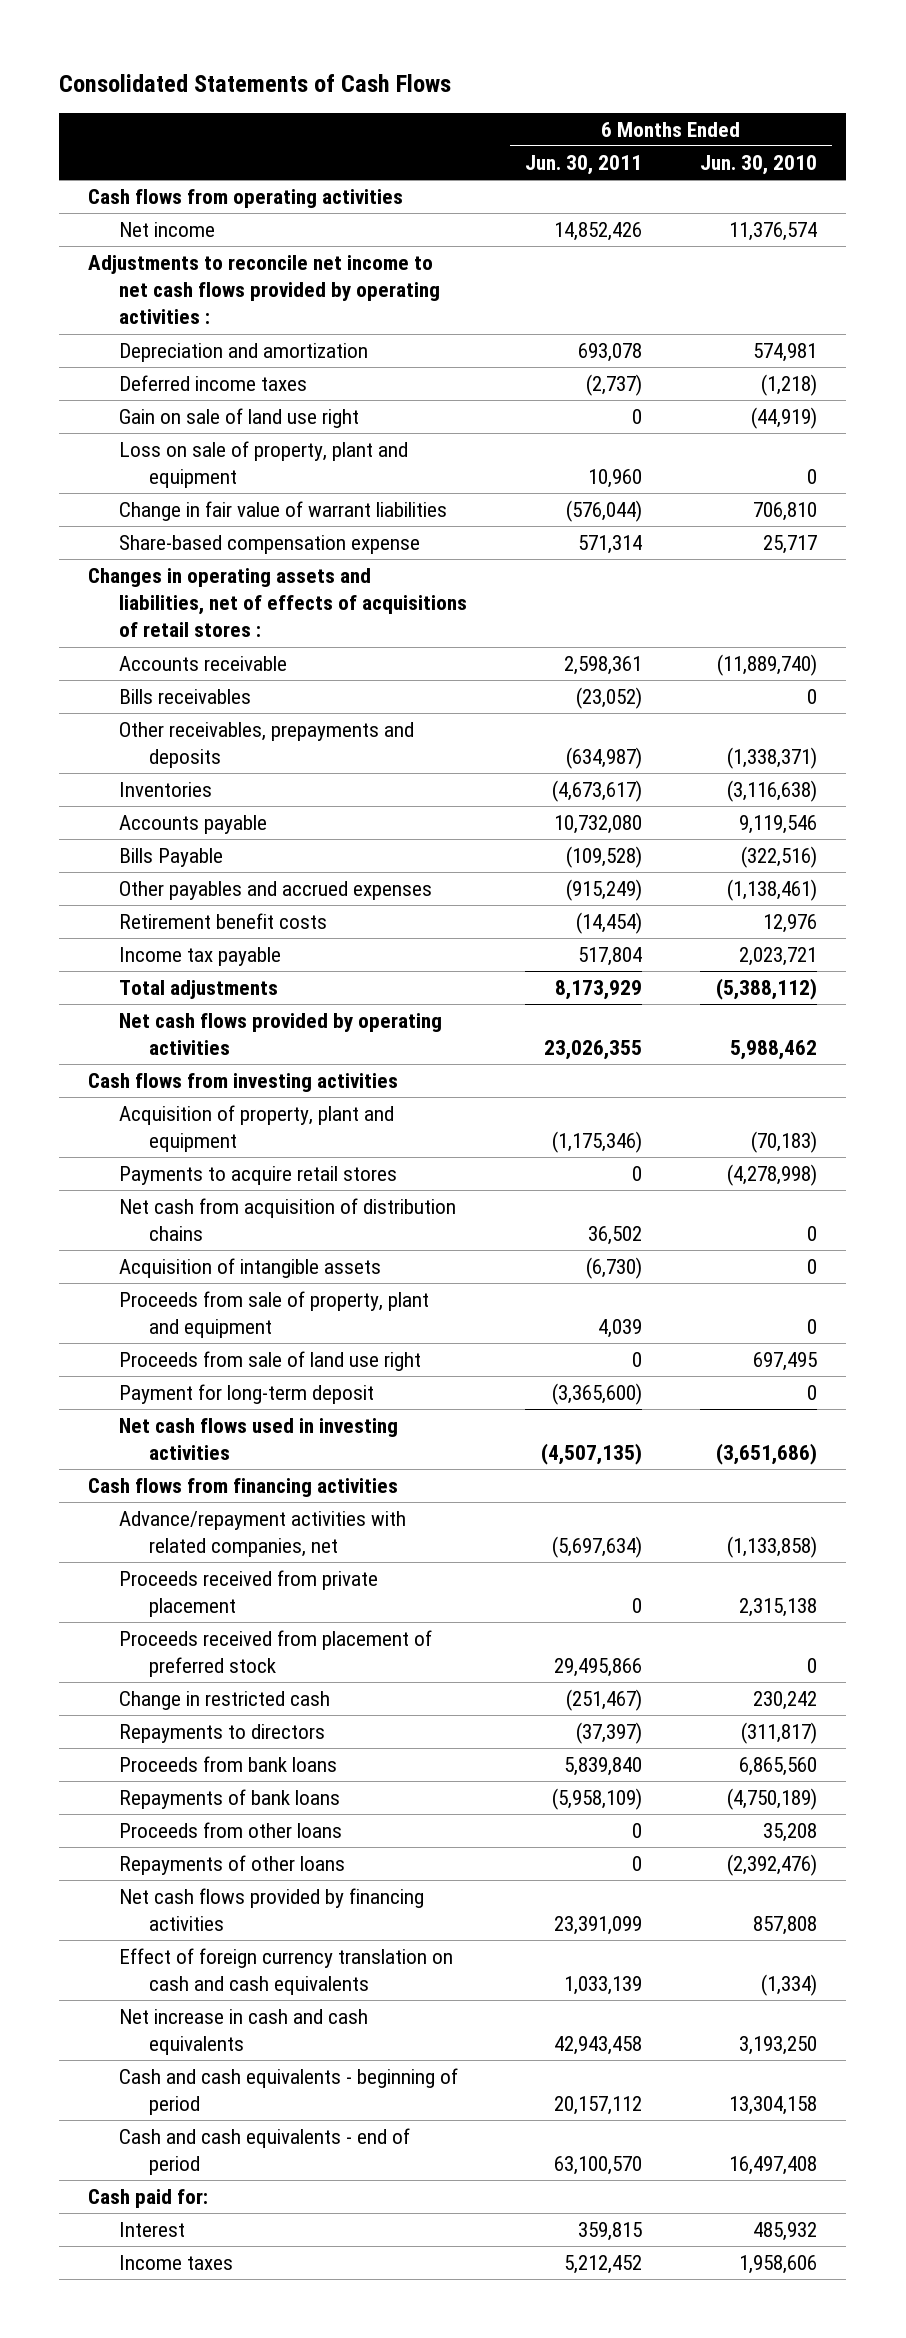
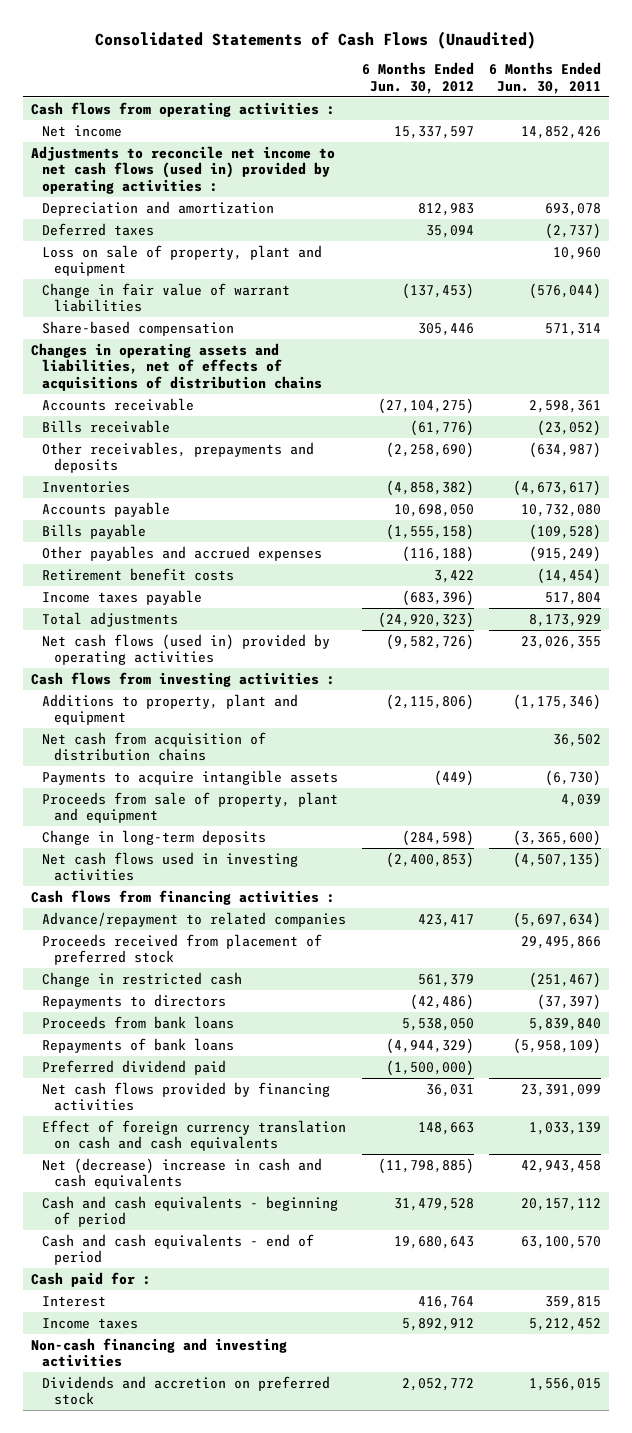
[59,73,452,92] Consolidated Statements of Cash Flows -> [95,30,537,49] Consolidated Statements of Cash Flows (Unaudited)
[700,155,818,176] Jun. 30, 2010 -> none
none -> [361,62,474,94] 6 Months Ended Jun. 30, 2012
[88,189,404,209] Cash flows from operating activities -> [30,101,335,117] Cash flows from operating activities :
[88,255,440,325] Adjustments to reconcile net income to net cash flows provided by operating activities : -> [30,145,335,194] Adjustments to reconcile net income to net cash flows (used in) provided by operating activities :
[118,408,359,429] Gain on sale of land use right -> none
[118,375,307,392] Deferred income taxes -> [42,222,155,236] Deferred taxes
[118,535,420,555] Share-based compensation expense -> [42,320,235,336] Share-based compensation
[88,568,467,638] Changes in operating assets and liabilities, net of effects of acquisitions of retail stores : -> [30,342,323,391] Changes in operating assets and liabilities, net of effects of acquisitions of distribution chains
[118,689,251,705] Bills receivables -> [42,419,171,433] Bills receivable
[118,848,223,868] Bills Payable -> [42,523,147,539] Bills payable
[118,947,281,967] Income tax payable -> [42,589,203,605] Income taxes payable
[118,1166,397,1186] Payments to acquire retail stores -> none
[118,1013,442,1056] Net cash flows provided by operating activities -> [42,633,331,666] Net cash flows (used in) provided by operating activities
[88,1073,399,1093] Cash flows from investing activities -> [30,671,335,687] Cash flows from investing activities :
[118,1105,394,1153] Acquisition of property, plant and equipment -> [42,693,299,726] Additions to property, plant and equipment
[118,1258,381,1279] Acquisition of intangible assets -> [42,769,339,785] Payments to acquire intangible assets
[118,1351,421,1372] Proceeds from sale of land use right -> none
[118,1384,374,1405] Payment for long-term deposit -> [42,829,267,845] Change in long-term deposits
[118,1570,378,1618] Proceeds received from private placement -> none
[88,1478,399,1498] Cash flows from financing activities -> [30,889,335,905] Cash flows from financing activities :
[118,1511,406,1558] Advance/repayment activities with related companies, net -> [42,911,347,927] Advance/repayment to related companies
[118,1822,342,1839] Proceeds from other loans -> none
[118,1855,345,1876] Repayments of other loans -> none
none -> [42,1059,227,1075] Preferred dividend paid
[118,2009,368,2056] Net increase in cash and cash equivalents -> [42,1157,323,1190] Net (decrease) increase in cash and cash equivalents
[88,2189,209,2209] Cash paid for: -> [30,1271,151,1287] Cash paid for :
none -> [30,1337,287,1368] Non-cash financing and investing activities
none -> [42,1375,331,1406] Dividends and accretion on preferred stock

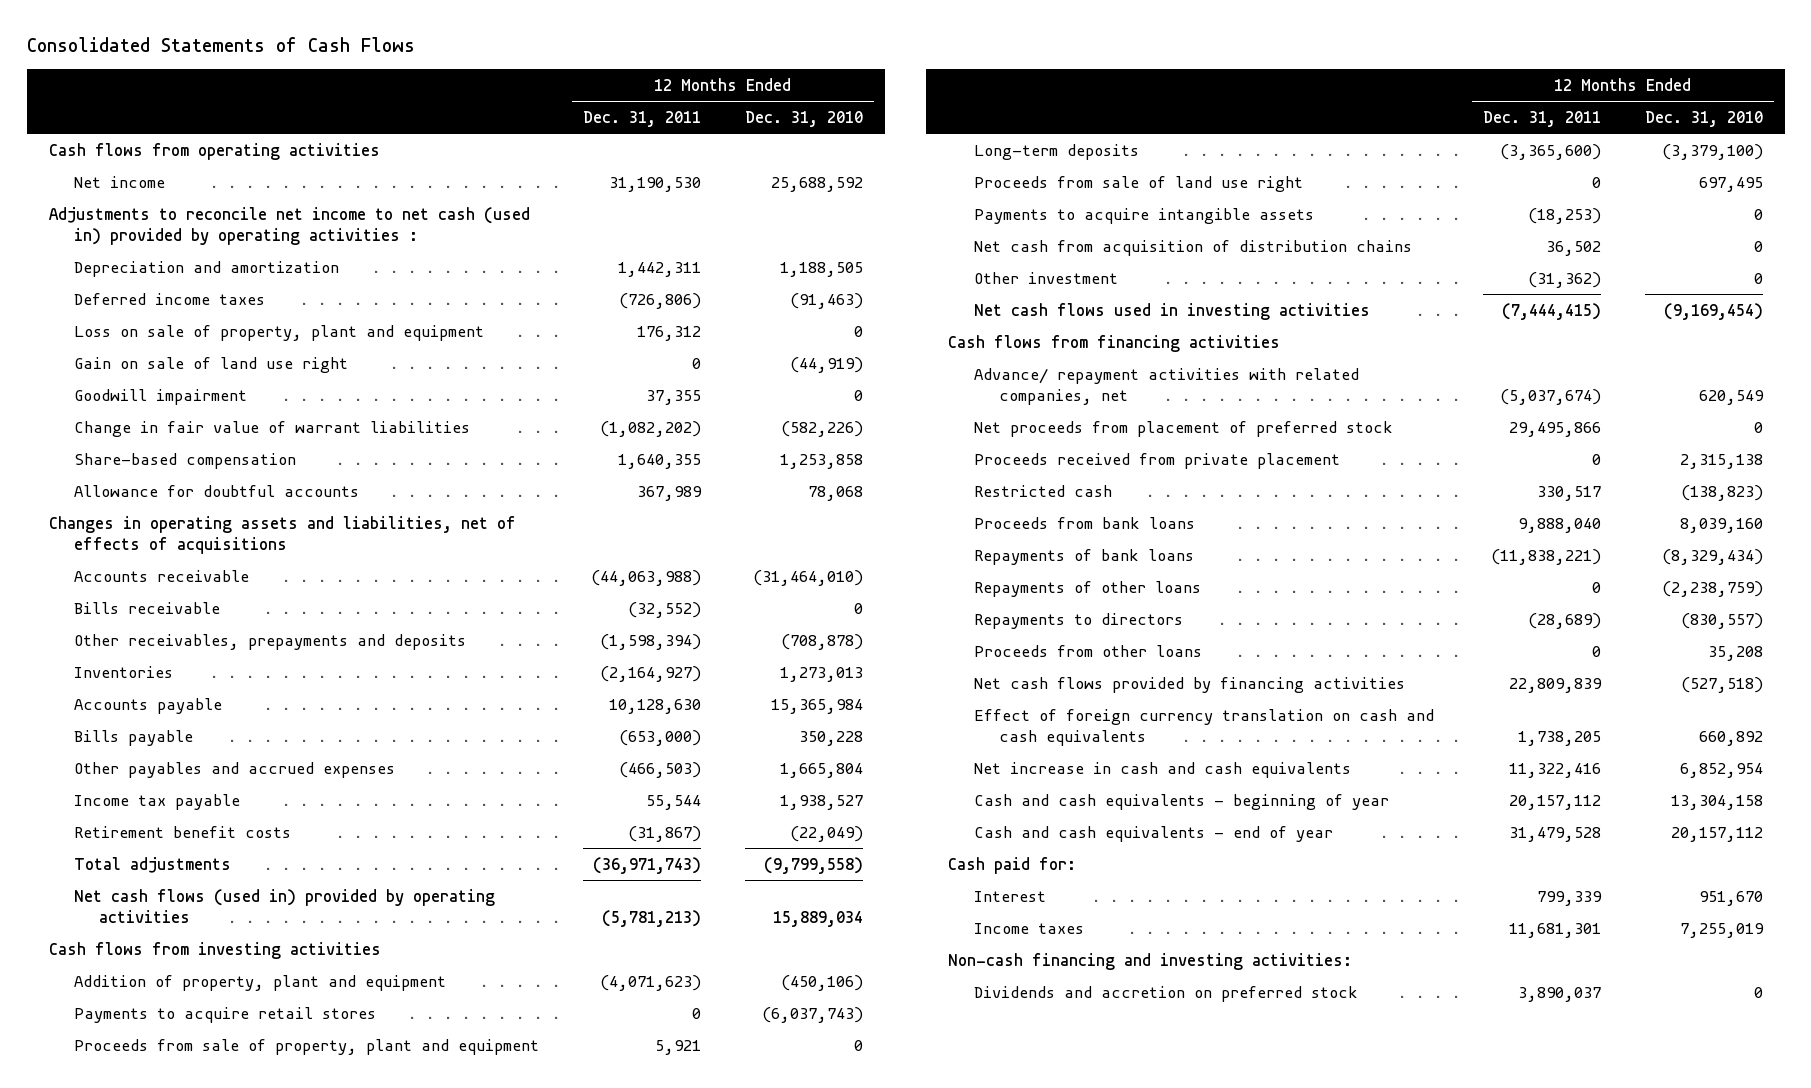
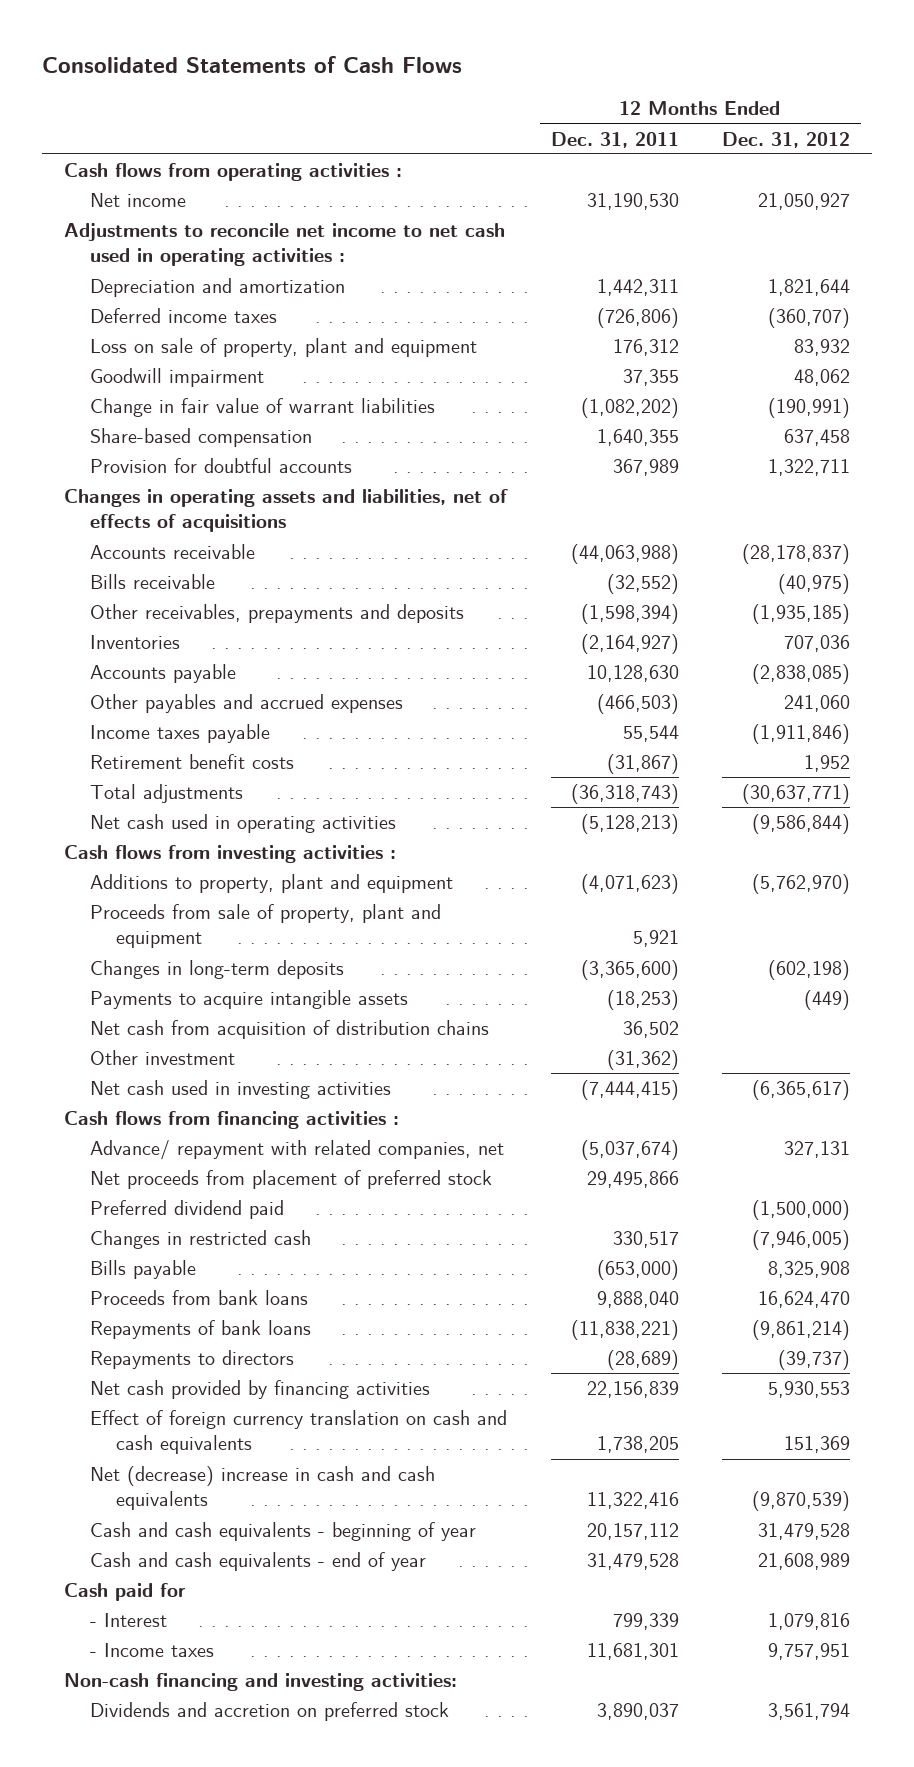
[744,111,863,128] Dec. 31, 2010 -> none
none -> [722,131,851,148] Dec. 31, 2012
[48,142,380,160] Cash flows from operating activities -> [63,163,402,182] Cash flows from operating activities :
[48,206,530,245] Adjustments to reconcile net income to net cash (used in) provided by operating activities : -> [63,223,505,267] Adjustments to reconcile net income to net cash used in operating activities :
[73,356,348,373] Gain on sale of land use right -> none
[73,484,359,497] Allowance for doubtful accounts -> [90,458,353,474] Provision for doubtful accounts
[73,793,240,810] Income tax payable -> [90,724,271,744] Income taxes payable
[73,1006,376,1023] Payments to acquire retail stores -> none
[592,856,701,874] (36,971,743) -> [570,784,679,805] (36,318,743)
[73,888,495,923] Net cash flows (used in) provided by operating activities -> [90,814,397,834] Net cash used in operating activities
[601,909,701,927] (5,781,213) -> [580,814,679,835] (5,128,213)
[48,941,381,959] Cash flows from investing activities -> [63,845,396,864] Cash flows from investing activities :
[73,974,446,991] Addition of property, plant and equipment -> [90,874,454,894] Additions to property, plant and equipment
[973,175,1303,192] Proceeds from sale of land use right -> none
[973,143,1139,160] Long-term deposits -> [90,960,345,980] Changes in long-term deposits
[973,302,1370,320] Net cash flows used in investing activities -> [90,1080,392,1100] Net cash used in investing activities
[948,334,1281,352] Cash flows from financing activities -> [63,1111,399,1130] Cash flows from financing activities :
[973,367,1359,405] Advance/ repayment activities with related companies, net -> [90,1140,505,1161] Advance/ repayment with related companies, net
[973,452,1340,469] Proceeds received from private placement -> none
none -> [90,1200,285,1220] Preferred dividend paid
[973,484,1112,497] Restricted cash -> [90,1230,312,1250] Changes in restricted cash
[73,729,193,746] Bills payable -> [90,1260,197,1280] Bills payable
[973,580,1201,597] Repayments of other loans -> none
[973,644,1202,657] Proceeds from other loans -> none
[973,676,1405,693] Net cash flows provided by financing activities -> [90,1380,431,1400] Net cash provided by financing activities
[1508,677,1602,693] 22,809,839 -> [586,1381,679,1399] 22,156,839
[973,761,1351,778] Net increase in cash and cash equivalents -> [90,1466,436,1511] Net (decrease) increase in cash and cash equivalents
[948,856,1077,874] Cash paid for: -> [63,1583,186,1602] Cash paid for
[973,890,1046,902] Interest -> [90,1613,168,1628] - Interest
[973,922,1084,934] Income taxes -> [90,1643,215,1658] - Income taxes

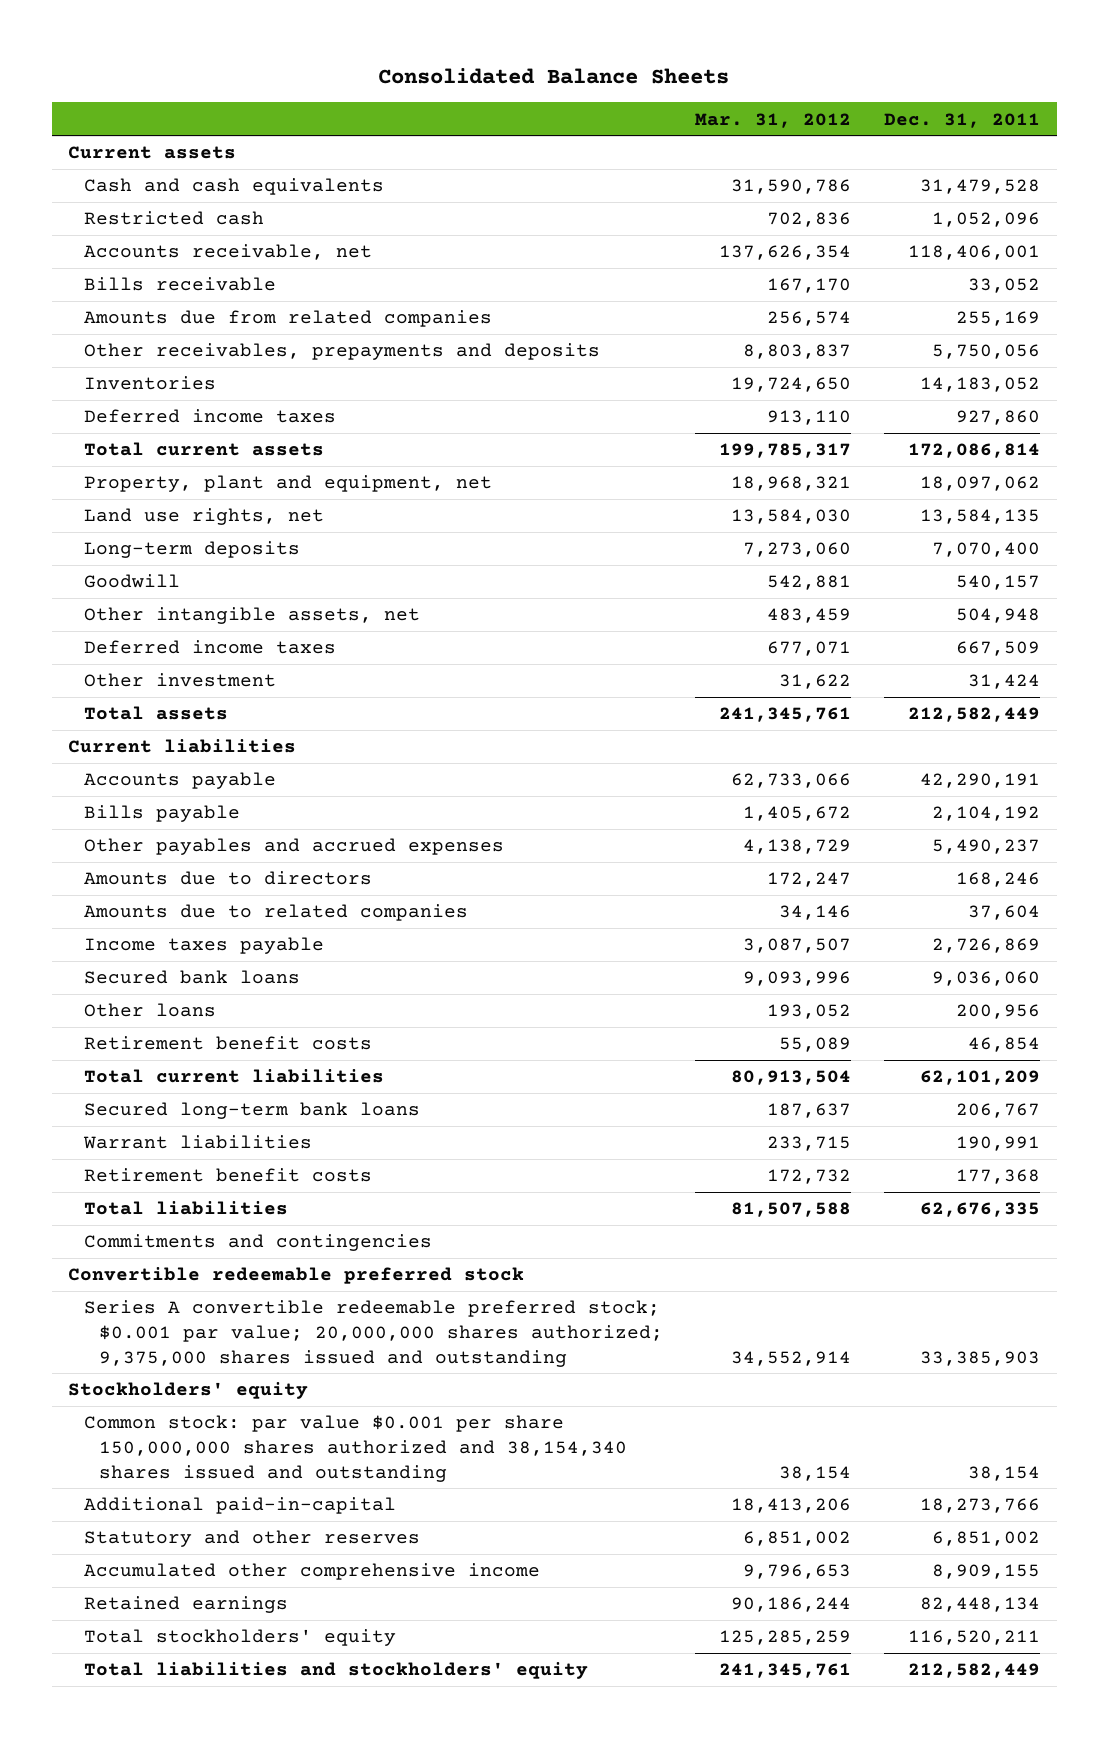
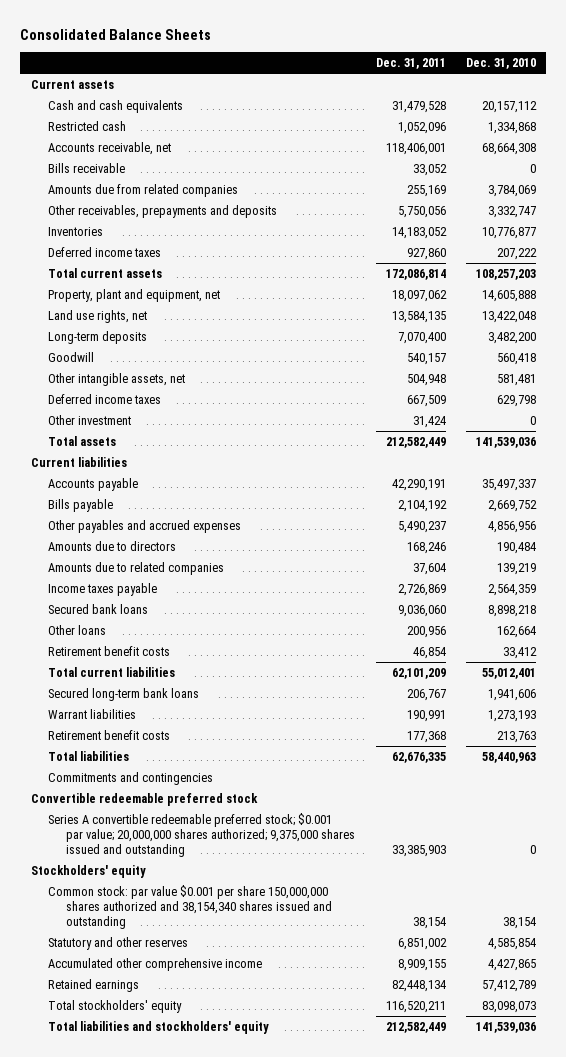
[695,112,852,128] Mar. 31, 2012 -> none
none -> [465,58,536,70] Dec. 31, 2010
[83,1497,396,1515] Additional paid-in-capital -> none

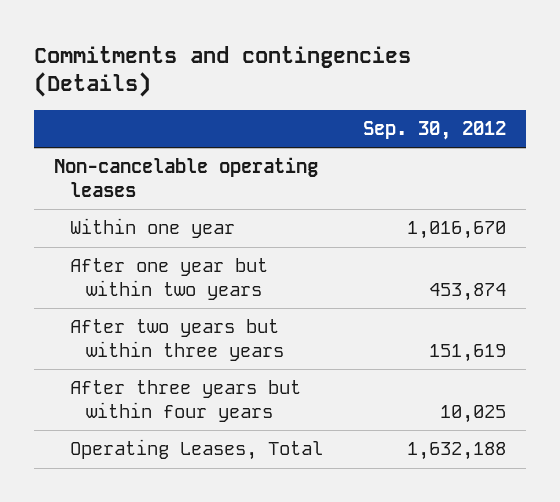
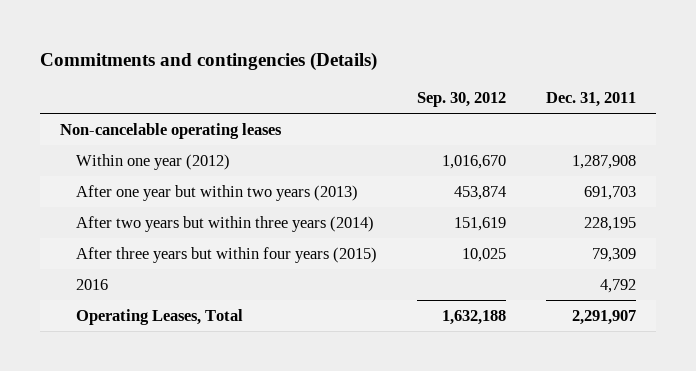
none -> [546,92,637,108] Dec. 31, 2011
[70,218,236,239] Within one year -> [76,153,231,170] Within one year (2012)
[70,258,269,300] After one year but within two years -> [76,184,359,201] After one year but within two years (2013)
[70,319,285,361] After two years but within three years -> [76,215,375,232] After two years but within three years (2014)
[70,380,302,422] After three years but within four years -> [76,246,378,263] After three years but within four years (2015)
none -> [76,278,109,290] 2016

